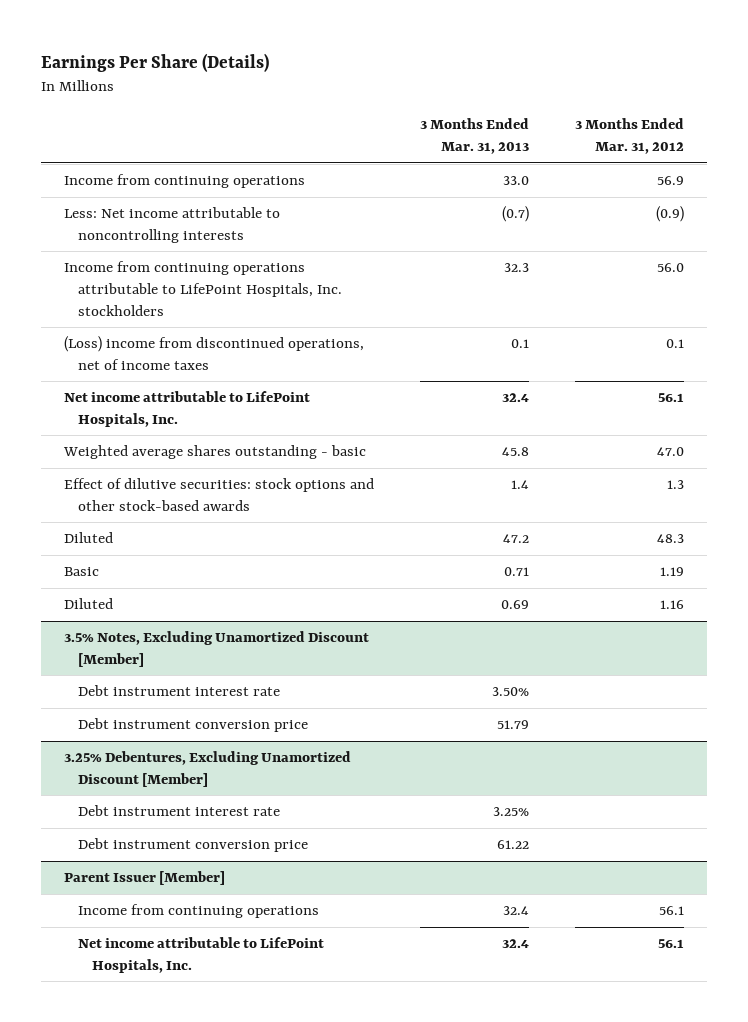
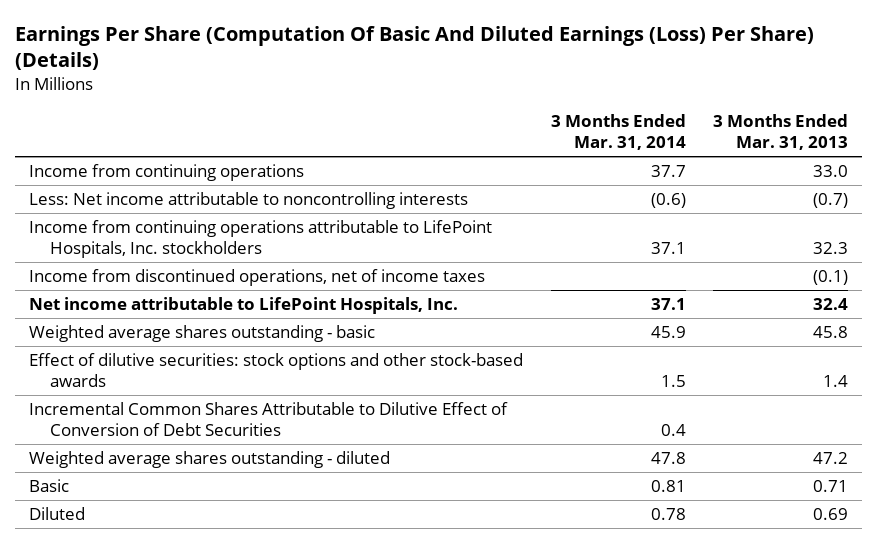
[41,52,270,72] Earnings Per Share (Details) -> [14,26,814,71] Earnings Per Share (Computation Of Basic And Diluted Earnings (Loss) Per Share) (Details)
[575,118,685,155] 3 Months Ended Mar. 31, 2012 -> none
none -> [550,113,686,151] 3 Months Ended Mar. 31, 2014
[64,336,365,370] (Loss) income from discontinued operations, net of income taxes -> [28,268,485,286] Income from discontinued operations, net of income taxes
[511,339,530,349] 0.1 -> [813,269,849,285] (0.1)
none -> [28,401,508,437] Incremental Common Shares Attributable to Dilutive Effect of Conversion of Debt Securities
[64,532,114,544] Diluted -> [28,450,390,468] Weighted average shares outstanding - diluted
[64,631,370,667] 3.5% Notes, Excluding Unamortized Discount [Member] -> none
[78,685,281,697] Debt instrument interest rate -> none
[78,718,309,733] Debt instrument conversion price -> none
[64,751,352,787] 3.25% Debentures, Excluding Unamortized Discount [Member] -> none
[78,805,281,817] Debt instrument interest rate -> none
[78,838,309,853] Debt instrument conversion price -> none
[64,871,226,886] Parent Issuer [Member] -> none
[78,904,320,919] Income from continuing operations -> none
[78,937,325,973] Net income attributable to LifePoint Hospitals, Inc. -> none

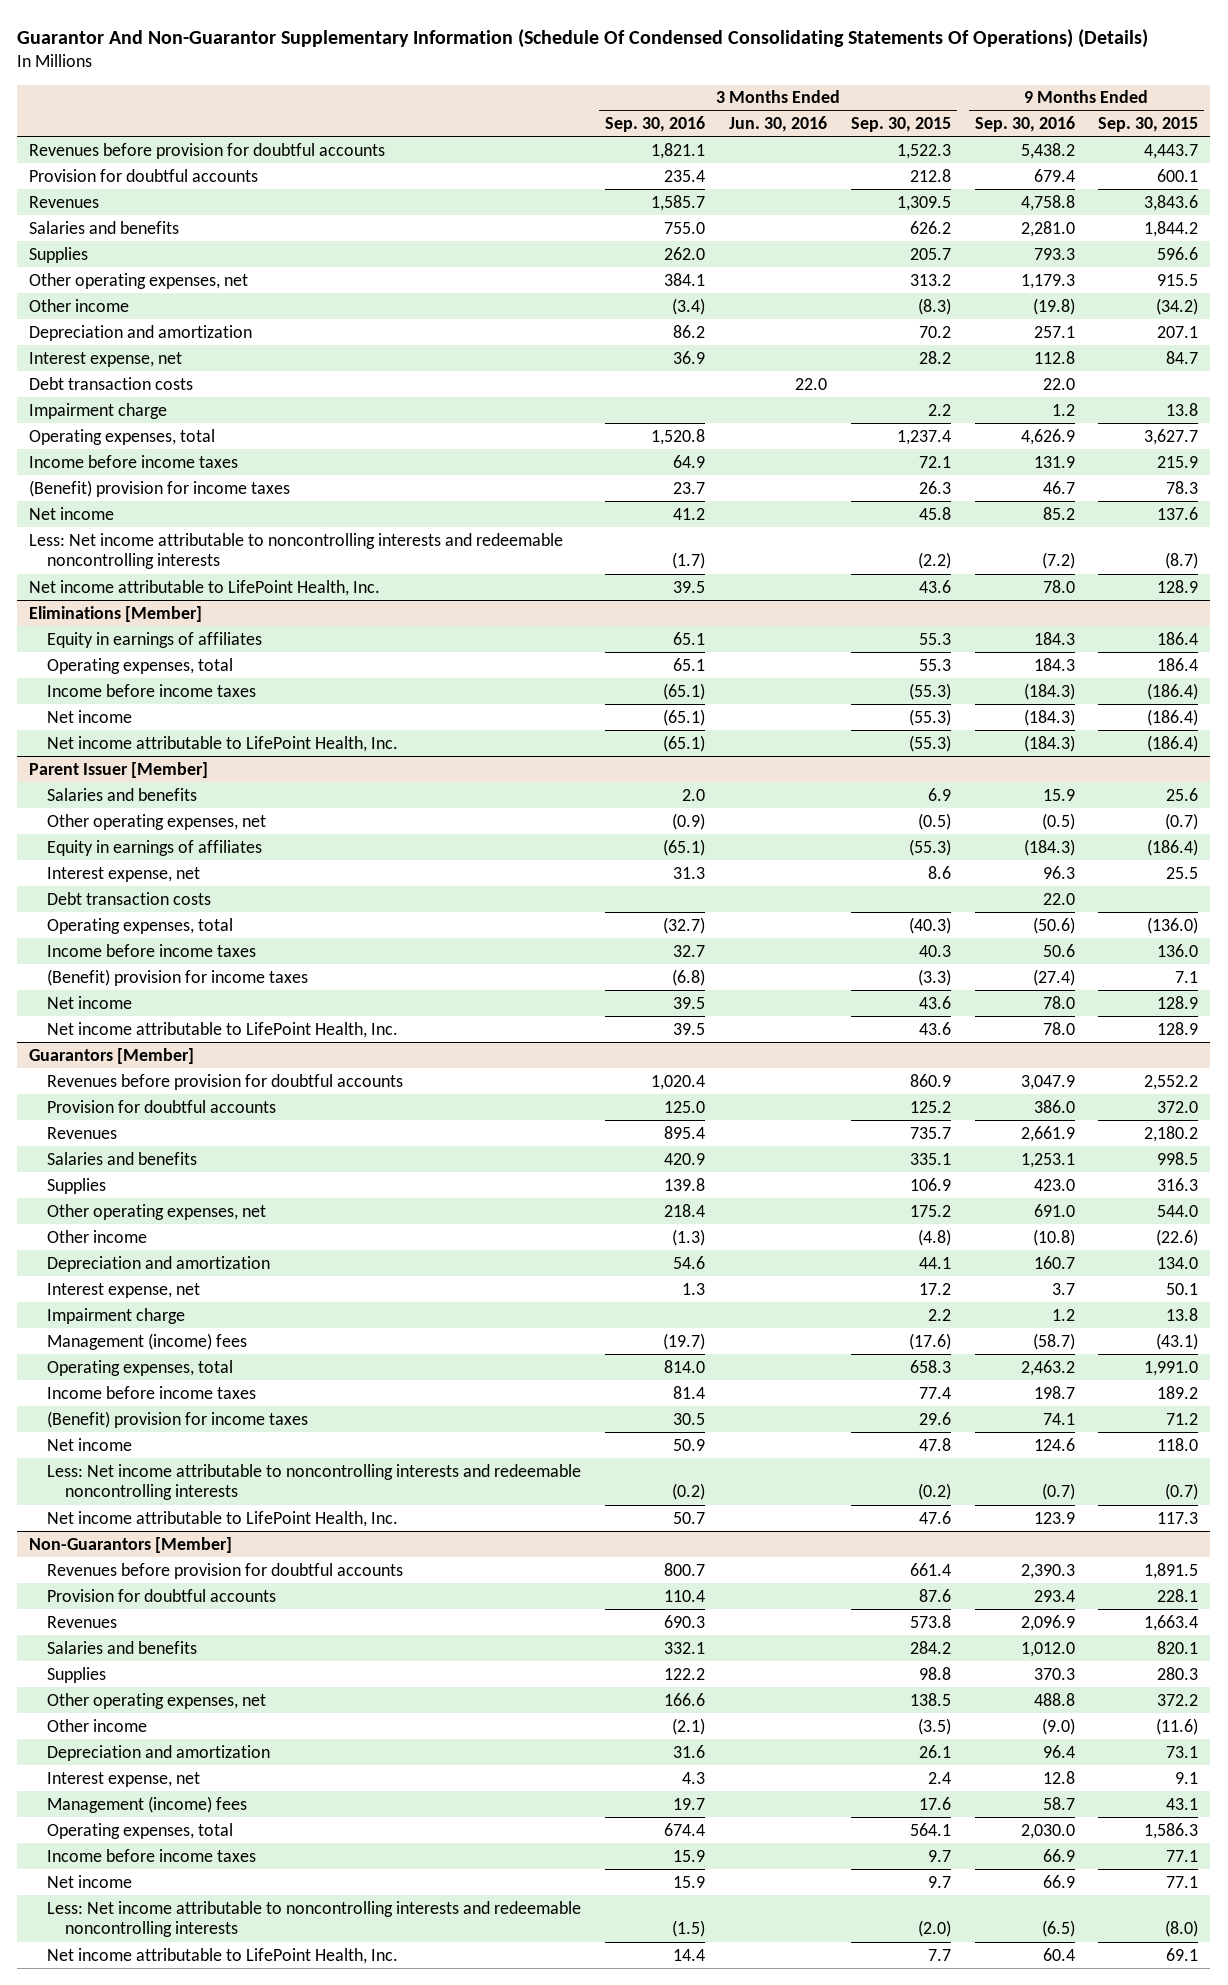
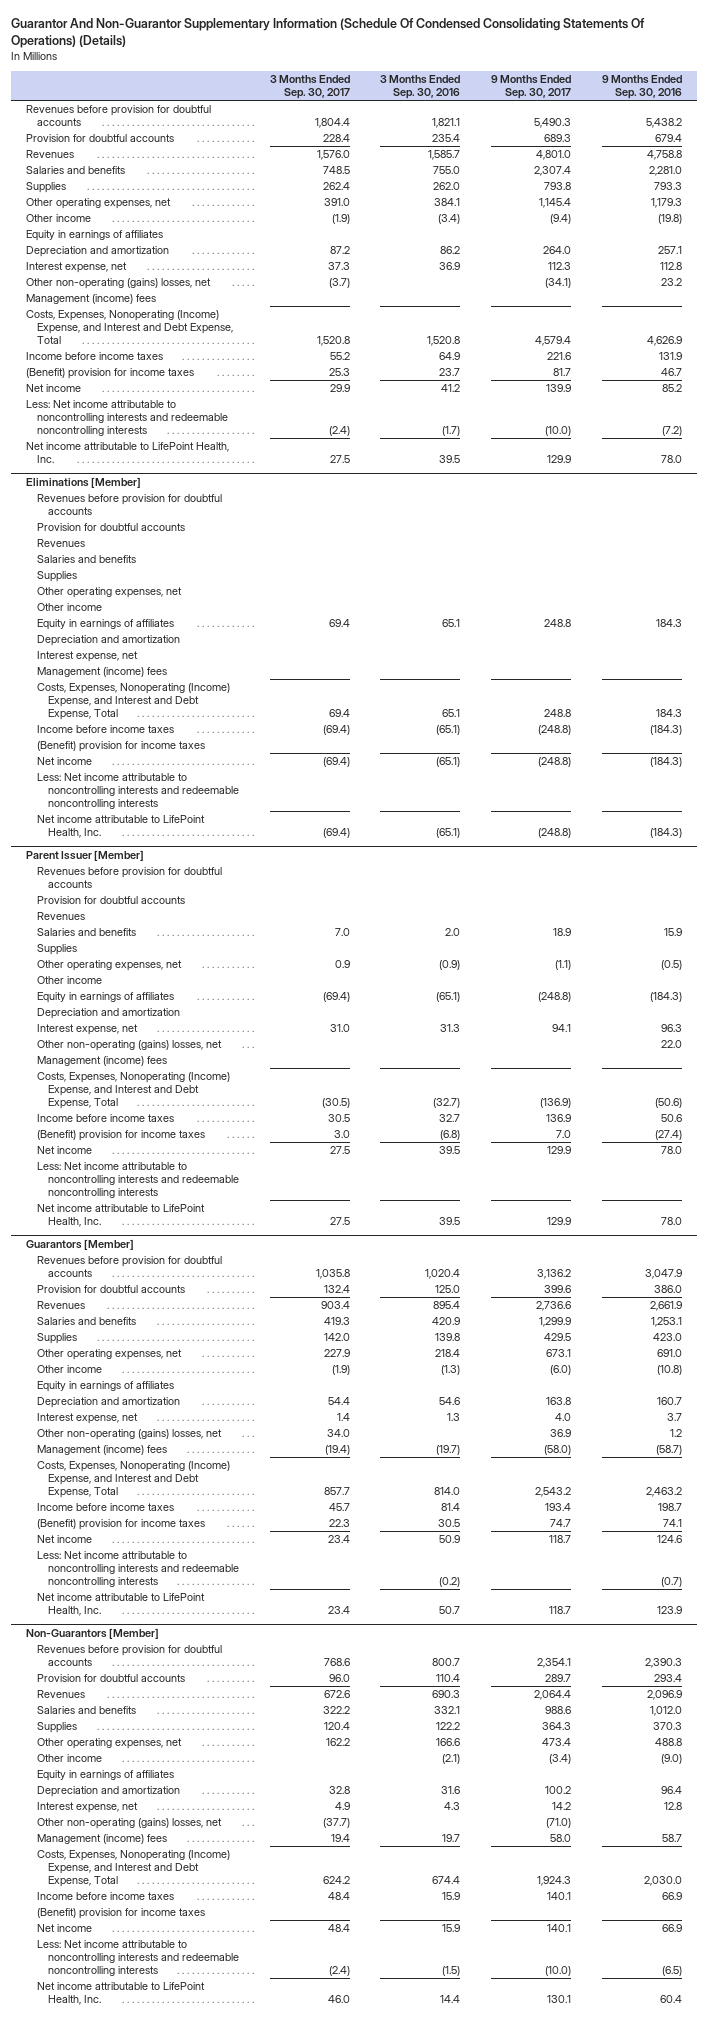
[728,116,827,133] Jun. 30, 2016 -> none
[850,117,951,133] Sep. 30, 2015 -> none
[1098,117,1199,133] Sep. 30, 2015 -> none
none -> [269,74,350,99] 3 Months Ended Sep. 30, 2017
none -> [491,74,572,99] 9 Months Ended Sep. 30, 2017
none -> [26,230,164,242] Equity in earnings of affiliates
[29,376,194,390] Debt transaction costs -> none
[29,402,168,419] Impairment charge -> none
none -> [26,278,212,290] Other non-operating (gains) losses, net
none -> [26,294,157,305] Management (income) fees
[29,428,216,445] Operating expenses, total -> [26,310,234,345] Costs, Expenses, Nonoperating (Income) Expense, and Interest and Debt Expense, Total
none -> [37,494,223,516] Revenues before provision for doubtful accounts
none -> [37,523,186,532] Provision for doubtful accounts
none -> [37,539,86,548] Revenues
none -> [37,555,137,564] Salaries and benefits
none -> [37,571,78,583] Supplies
none -> [37,587,183,599] Other operating expenses, net
none -> [37,603,103,612] Other income
none -> [37,635,181,647] Depreciation and amortization
none -> [37,651,139,663] Interest expense, net
none -> [37,667,168,678] Management (income) fees
[46,657,233,674] Operating expenses, total -> [37,683,231,721] Costs, Expenses, Nonoperating (Income) Expense, and Interest and Debt Expense, Total
none -> [37,741,206,753] (Benefit) provision for income taxes
none -> [37,773,239,810] Less: Net income attributable to noncontrolling interests and redeemable noncontrolling interests
none -> [37,867,223,889] Revenues before provision for doubtful accounts
none -> [37,896,186,905] Provision for doubtful accounts
none -> [37,912,86,921] Revenues
none -> [37,944,78,956] Supplies
none -> [37,976,103,985] Other income
none -> [37,1008,181,1020] Depreciation and amortization
[46,891,211,905] Debt transaction costs -> none
none -> [37,1040,223,1052] Other non-operating (gains) losses, net
none -> [37,1056,168,1067] Management (income) fees
[46,917,233,934] Operating expenses, total -> [37,1072,231,1110] Costs, Expenses, Nonoperating (Income) Expense, and Interest and Debt Expense, Total
none -> [37,1162,239,1199] Less: Net income attributable to noncontrolling interests and redeemable noncontrolling interests
none -> [37,1381,175,1393] Equity in earnings of affiliates
[46,1307,185,1324] Impairment charge -> none
none -> [37,1429,223,1441] Other non-operating (gains) losses, net
[46,1359,233,1376] Operating expenses, total -> [37,1461,231,1499] Costs, Expenses, Nonoperating (Income) Expense, and Interest and Debt Expense, Total
none -> [37,1770,175,1782] Equity in earnings of affiliates
none -> [37,1818,223,1830] Other non-operating (gains) losses, net
[46,1822,233,1839] Operating expenses, total -> [37,1850,231,1888] Costs, Expenses, Nonoperating (Income) Expense, and Interest and Debt Expense, Total
none -> [37,1908,206,1920] (Benefit) provision for income taxes

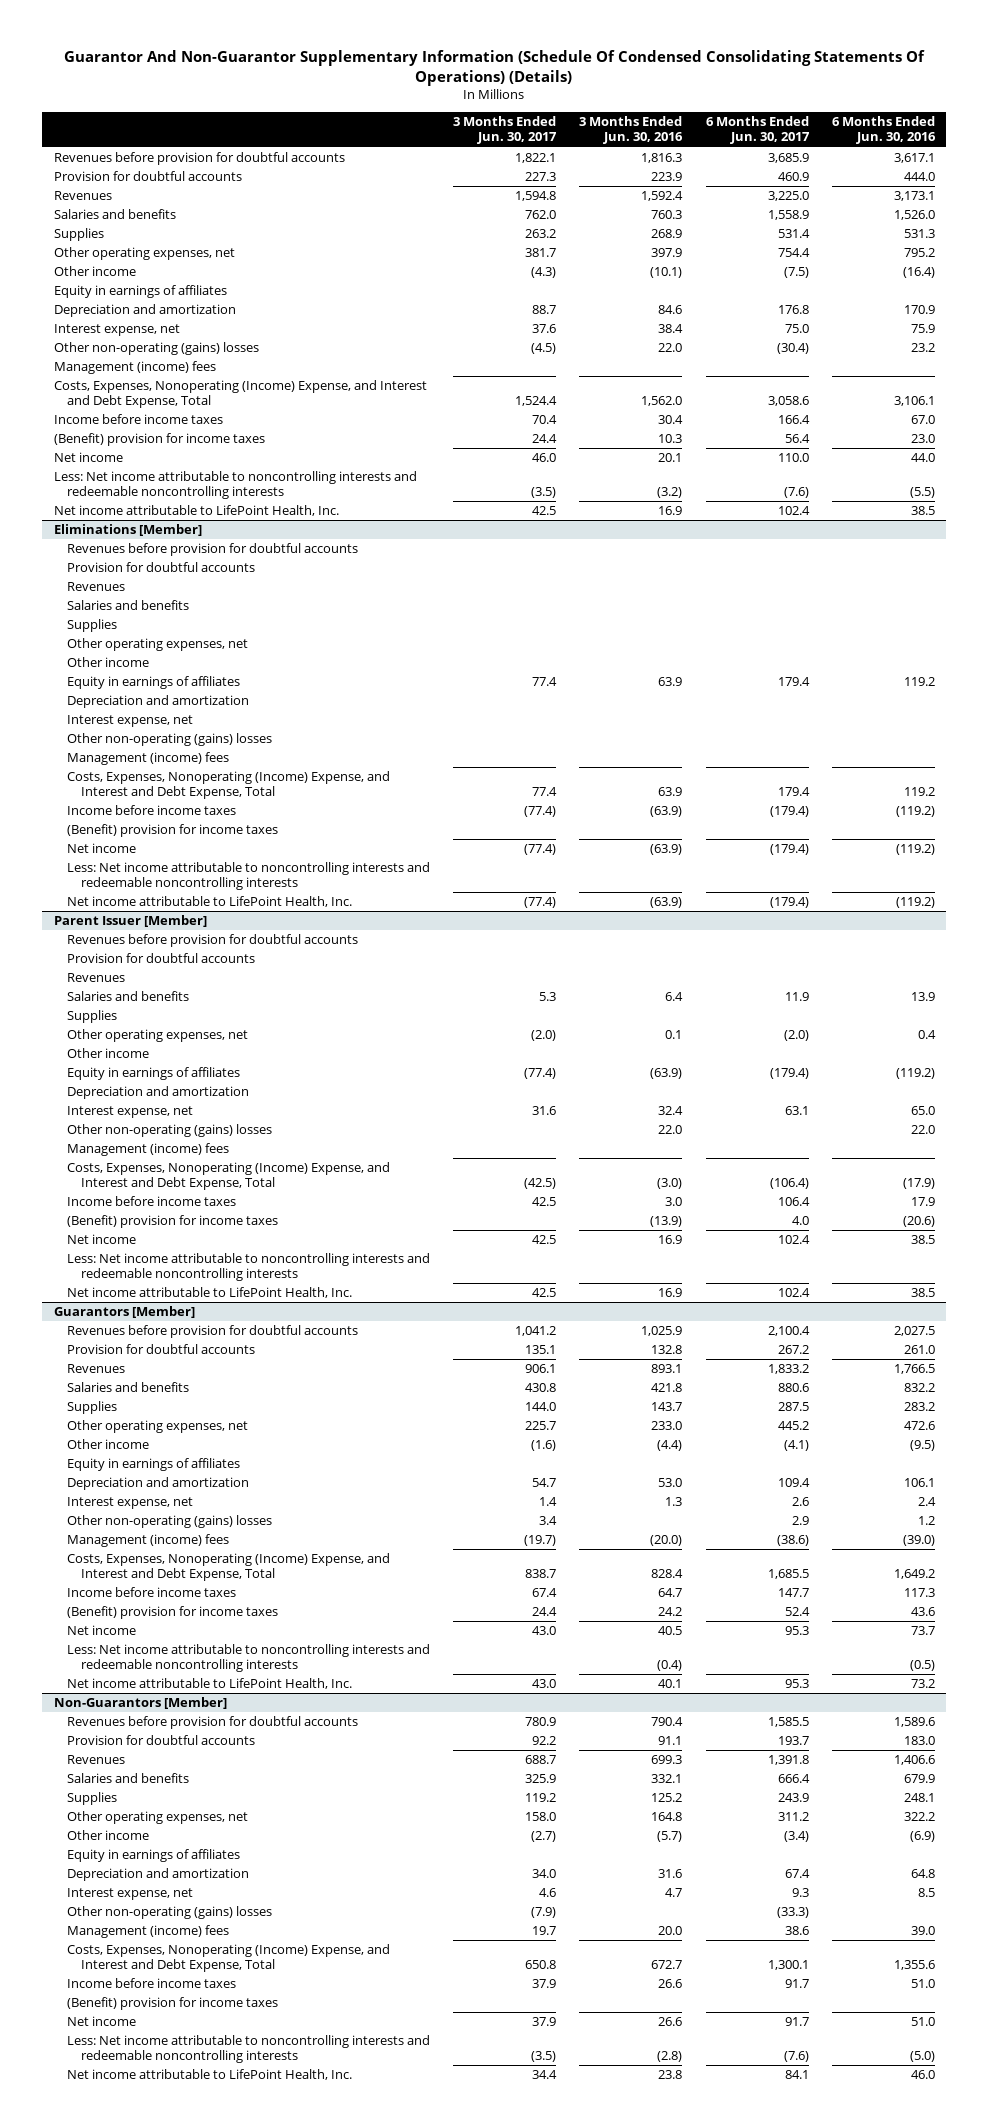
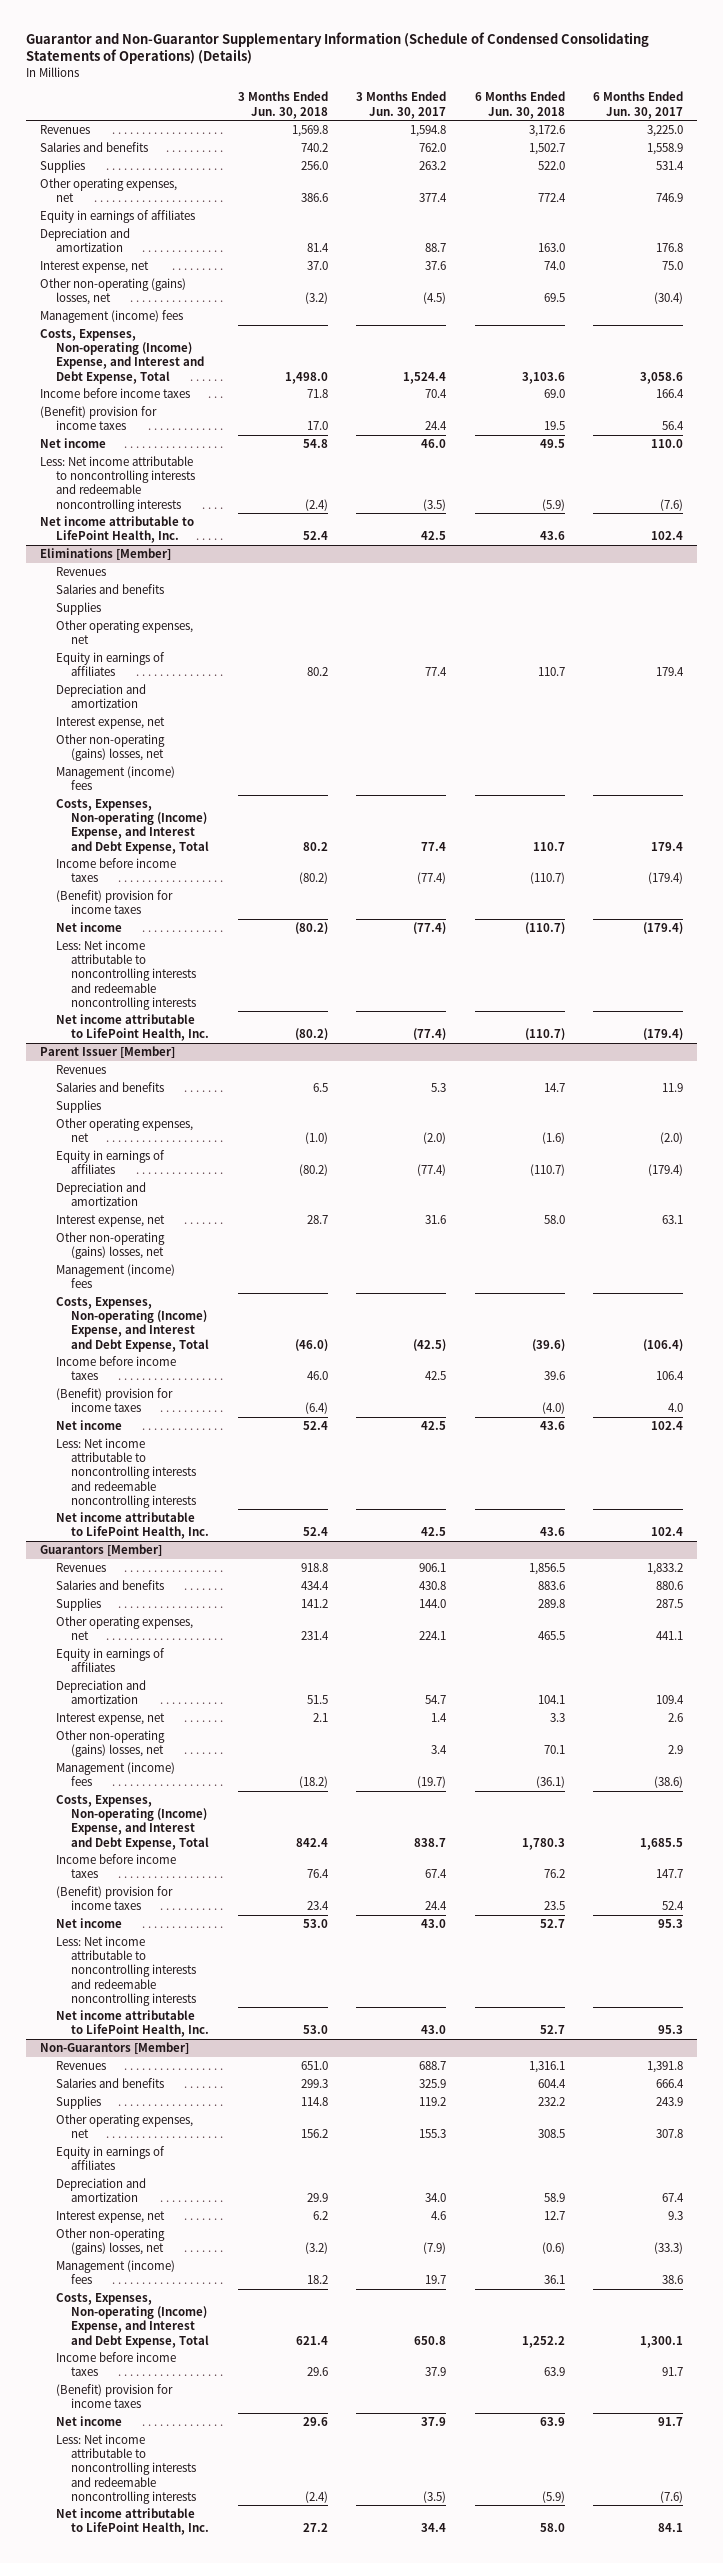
[64,50,926,87] Guarantor And Non-Guarantor Supplementary Information (Schedule Of Condensed Consolidating Statements Of Operations) (Details) -> [25,31,649,65] Guarantor and Non-Guarantor Supplementary Information (Schedule of Condensed Consolidating Statements of Operations) (Details)
[579,116,684,145] 3 Months Ended Jun. 30, 2016 -> none
[831,116,936,145] 6 Months Ended Jun. 30, 2016 -> none
none -> [237,91,328,119] 3 Months Ended Jun. 30, 2018
none -> [474,91,565,119] 6 Months Ended Jun. 30, 2018
[53,152,345,166] Revenues before provision for doubtful accounts -> none
[53,171,242,182] Provision for doubtful accounts -> none
[53,266,136,277] Other income -> none
[525,248,557,258] 381.7 -> [419,193,448,203] 377.4
[777,248,810,258] 754.4 -> [655,193,683,203] 746.9
[53,342,259,356] Other non-operating (gains) losses -> [40,278,187,306] Other non-operating (gains) losses, net
[53,380,427,409] Costs, Expenses, Nonoperating (Income) Expense, and Interest and Debt Expense, Total -> [40,329,204,384] Costs, Expenses, Non-operating (Income) Expense, and Interest and Debt Expense, Total
[67,543,359,557] Revenues before provision for doubtful accounts -> none
[67,562,256,573] Provision for doubtful accounts -> none
[67,657,150,668] Other income -> none
[67,733,273,747] Other non-operating (gains) losses -> [55,734,165,762] Other non-operating (gains) losses, net
[67,771,391,800] Costs, Expenses, Nonoperating (Income) Expense, and Interest and Debt Expense, Total -> [55,799,210,854] Costs, Expenses, Non-operating (Income) Expense, and Interest and Debt Expense, Total
[67,934,359,948] Revenues before provision for doubtful accounts -> none
[67,953,256,964] Provision for doubtful accounts -> none
[67,1048,150,1059] Other income -> none
[67,1124,273,1138] Other non-operating (gains) losses -> [55,1232,165,1260] Other non-operating (gains) losses, net
[67,1162,391,1191] Costs, Expenses, Nonoperating (Income) Expense, and Interest and Debt Expense, Total -> [55,1297,210,1352] Costs, Expenses, Non-operating (Income) Expense, and Interest and Debt Expense, Total
[67,1325,359,1339] Revenues before provision for doubtful accounts -> none
[67,1344,256,1355] Provision for doubtful accounts -> none
[67,1439,150,1450] Other income -> none
[525,1421,557,1431] 225.7 -> [419,1631,447,1641] 224.1
[777,1421,809,1431] 445.2 -> [655,1631,683,1641] 441.1
[67,1515,273,1529] Other non-operating (gains) losses -> [55,1730,165,1758] Other non-operating (gains) losses, net
[67,1553,391,1582] Costs, Expenses, Nonoperating (Income) Expense, and Interest and Debt Expense, Total -> [55,1795,210,1850] Costs, Expenses, Non-operating (Income) Expense, and Interest and Debt Expense, Total
[67,1716,359,1730] Revenues before provision for doubtful accounts -> none
[67,1735,256,1746] Provision for doubtful accounts -> none
[67,1830,150,1841] Other income -> none
[525,1812,557,1822] 158.0 -> [419,2129,447,2139] 155.3
[777,1812,809,1822] 311.2 -> [655,2129,683,2139] 307.8
[67,1906,273,1920] Other non-operating (gains) losses -> [55,2228,165,2256] Other non-operating (gains) losses, net
[67,1944,391,1973] Costs, Expenses, Nonoperating (Income) Expense, and Interest and Debt Expense, Total -> [55,2293,210,2348] Costs, Expenses, Non-operating (Income) Expense, and Interest and Debt Expense, Total

